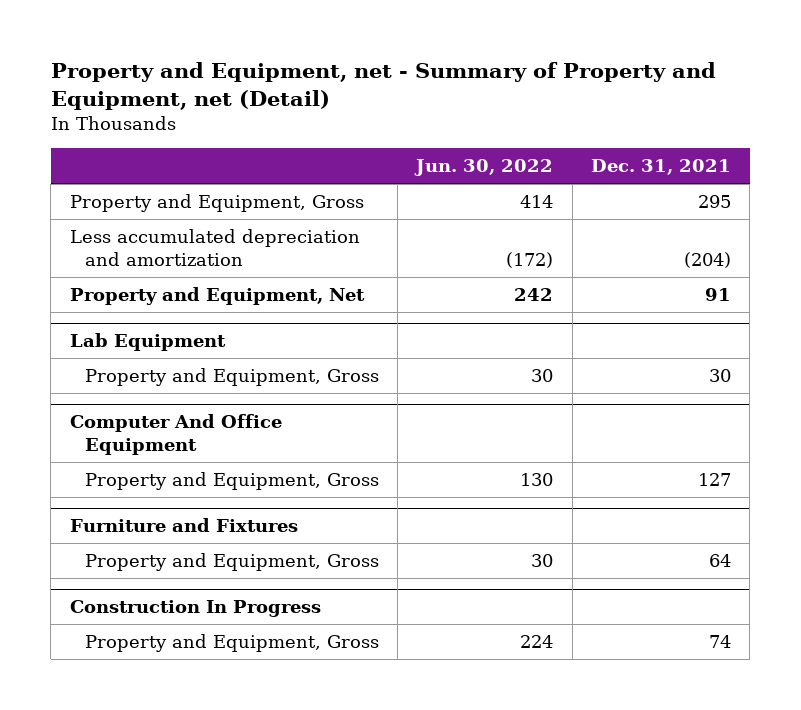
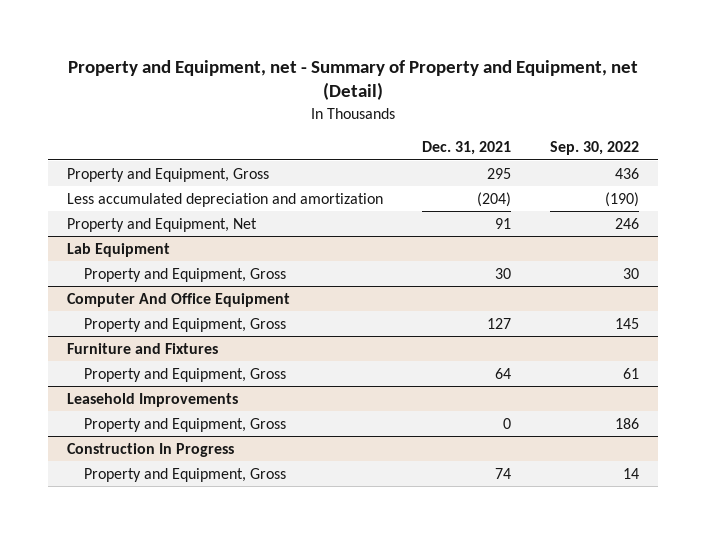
[414,159,554,177] Jun. 30, 2022 -> none
none -> [549,141,639,156] Sep. 30, 2022
none -> [67,392,239,407] Leasehold Improvements
none -> [83,417,286,432] Property and Equipment, Gross

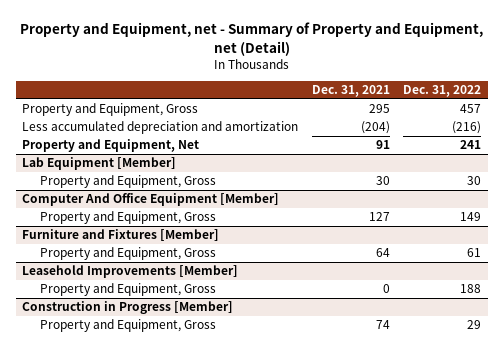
[549,141,639,156] Sep. 30, 2022 -> none
none -> [402,85,481,98] Dec. 31, 2022
[67,242,171,257] Lab Equipment -> [22,157,177,171] Lab Equipment [Member]
[67,292,291,307] Computer And Office Equipment -> [22,193,280,207] Computer And Office Equipment [Member]
[67,342,219,354] Furniture and Fixtures -> [22,229,220,242] Furniture and Fixtures [Member]
[67,392,239,407] Leasehold Improvements -> [22,265,239,279] Leasehold Improvements [Member]
[67,442,235,457] Construction In Progress -> [22,301,234,315] Construction in Progress [Member]

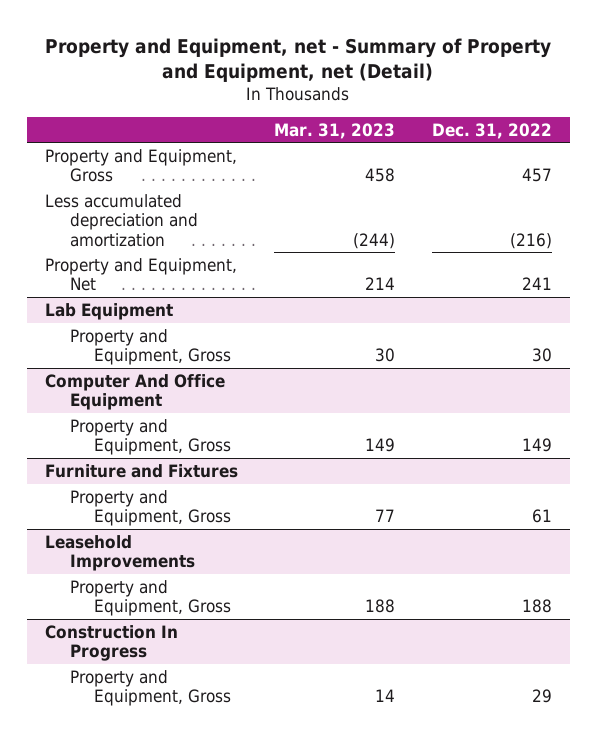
[311,85,390,98] Dec. 31, 2021 -> none
none -> [274,122,396,139] Mar. 31, 2023
[22,157,177,171] Lab Equipment [Member] -> [45,302,174,320] Lab Equipment
[22,193,280,207] Computer And Office Equipment [Member] -> [45,373,226,411] Computer And Office Equipment
[22,229,220,242] Furniture and Fixtures [Member] -> [45,463,239,478] Furniture and Fixtures
[22,265,239,279] Leasehold Improvements [Member] -> [45,534,195,572] Leasehold Improvements
[22,301,234,315] Construction in Progress [Member] -> [45,624,179,662] Construction In Progress

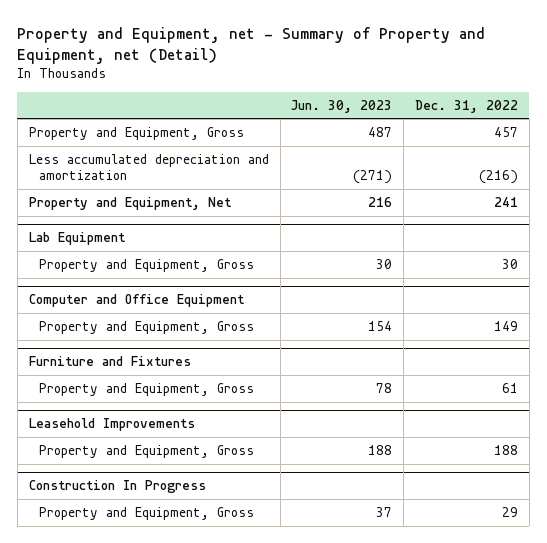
[274,122,396,139] Mar. 31, 2023 -> none
none -> [291,99,393,113] Jun. 30, 2023
[45,373,226,411] Computer And Office Equipment -> [28,294,245,308] Computer and Office Equipment

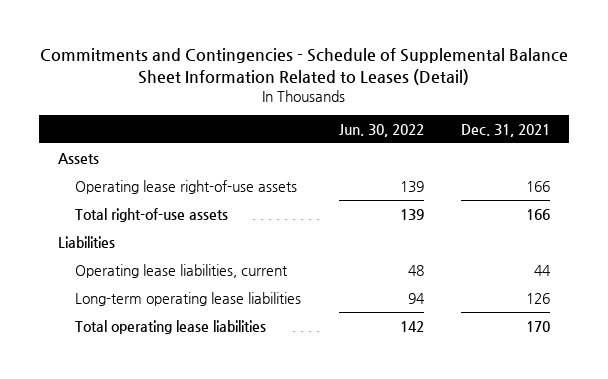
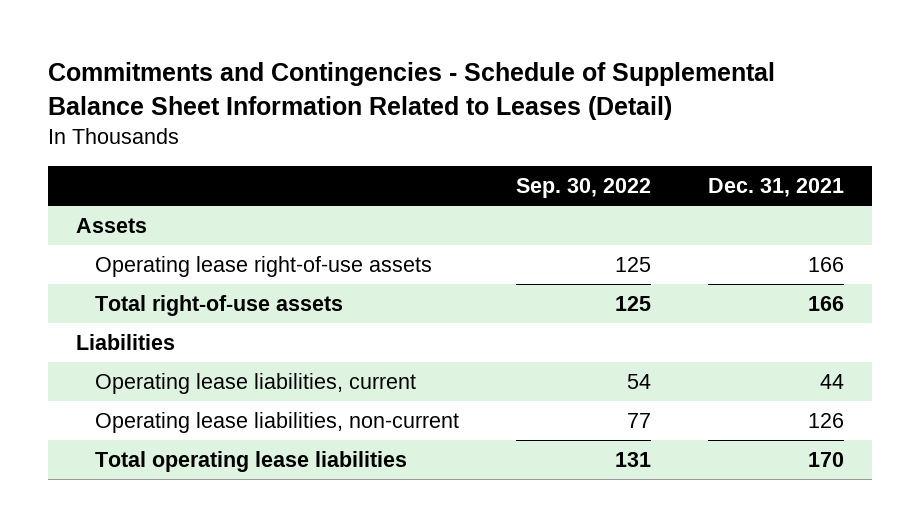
[338,123,424,137] Jun. 30, 2022 -> none
none -> [516,178,652,199] Sep. 30, 2022
[74,291,301,306] Long-term operating lease liabilities -> [95,411,460,433] Operating lease liabilities, non-current

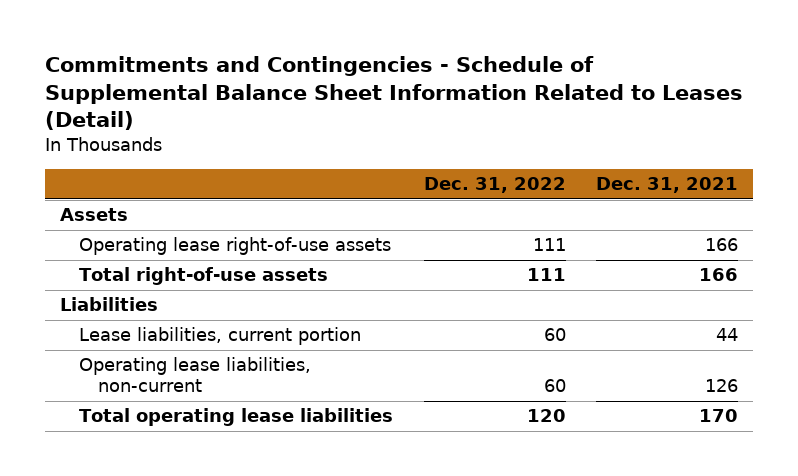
[516,178,652,199] Sep. 30, 2022 -> none
none -> [423,177,566,194] Dec. 31, 2022
[95,372,417,394] Operating lease liabilities, current -> [79,327,362,346] Lease liabilities, current portion

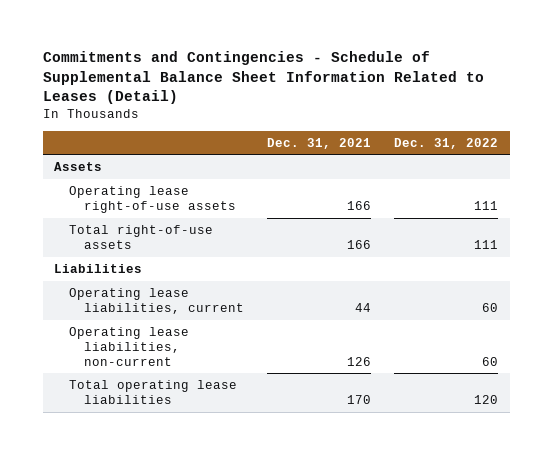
[79,327,362,346] Lease liabilities, current portion -> [69,287,245,314] Operating lease liabilities, current

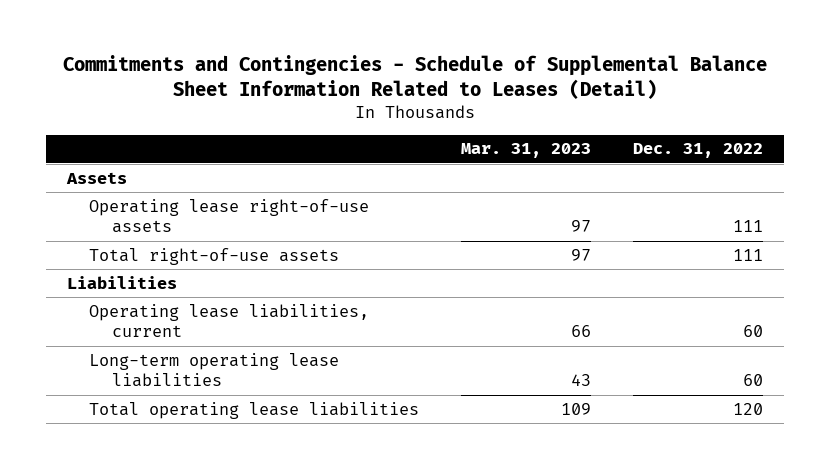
[267,137,372,149] Dec. 31, 2021 -> none
none -> [460,143,591,159] Mar. 31, 2023
[69,326,190,366] Operating lease liabilities, non-current -> [89,352,340,388] Long-term operating lease liabilities

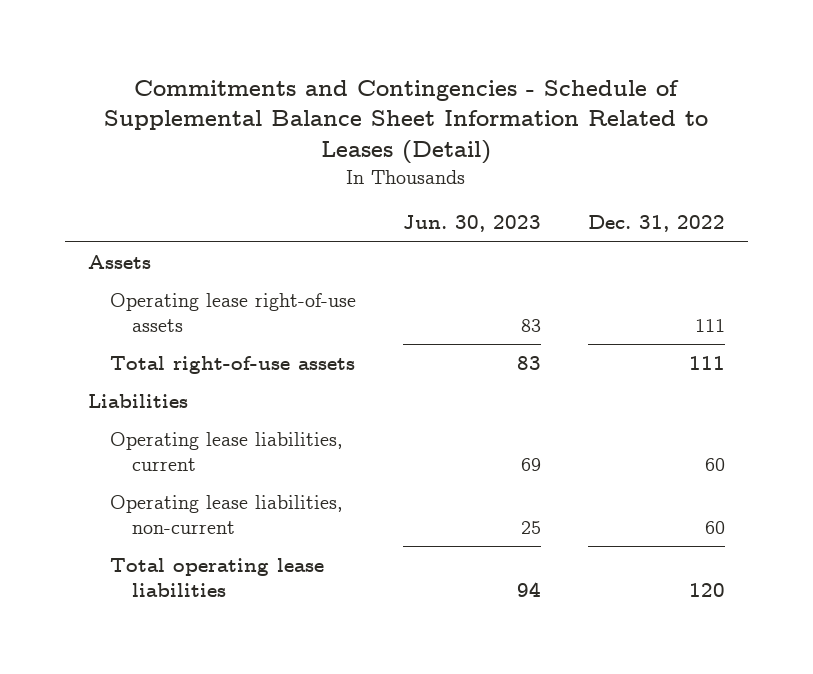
[460,143,591,159] Mar. 31, 2023 -> none
none -> [402,215,541,233] Jun. 30, 2023
[89,352,340,388] Long-term operating lease liabilities -> [110,494,344,534] Operating lease liabilities, non-current

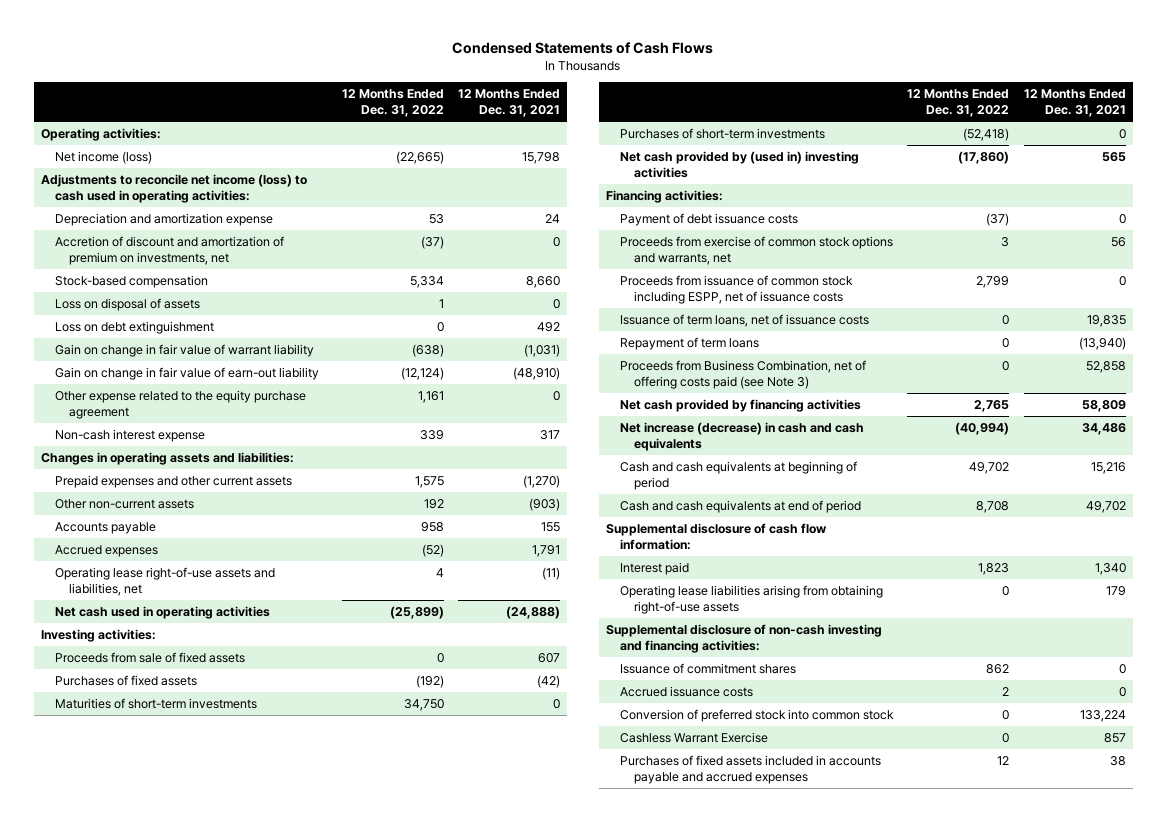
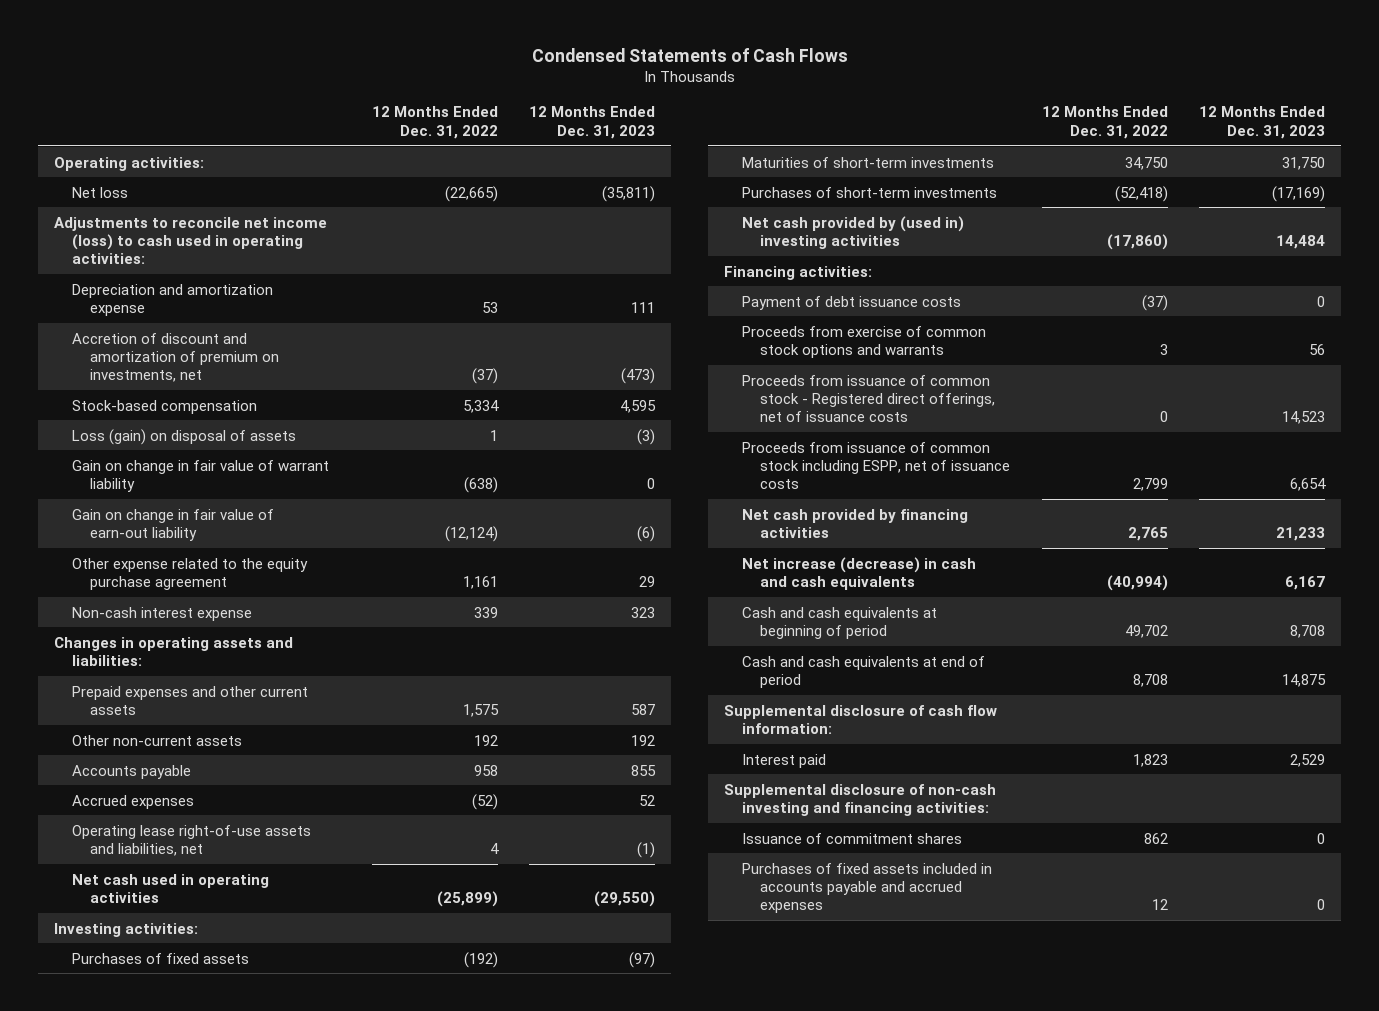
[458,89,561,118] 12 Months Ended Dec. 31, 2021 -> none
none -> [529,106,656,139] 12 Months Ended Dec. 31, 2023
[54,150,152,164] Net income (loss) -> [72,186,129,198] Net loss
[54,320,214,334] Loss on debt extinguishment -> none
[54,297,200,311] Loss on disposal of assets -> [72,428,297,445] Loss (gain) on disposal of assets
[54,651,245,663] Proceeds from sale of fixed assets -> none
[619,235,893,266] Proceeds from exercise of common stock options and warrants, net -> [742,325,987,358] Proceeds from exercise of common stock options and warrants
none -> [742,374,996,423] Proceeds from issuance of common stock - Registered direct offerings, net of issuance costs
[619,313,869,327] Issuance of term loans, net of issuance costs -> none
[619,336,759,350] Repayment of term loans -> none
[619,359,866,390] Proceeds from Business Combination, net of offering costs paid (see Note 3) -> none
[619,584,883,615] Operating lease liabilities arising from obtaining right-of-use assets -> none
[619,685,753,697] Accrued issuance costs -> none
[619,708,894,722] Conversion of preferred stock into common stock -> none
[619,731,768,743] Cashless Warrant Exercise -> none

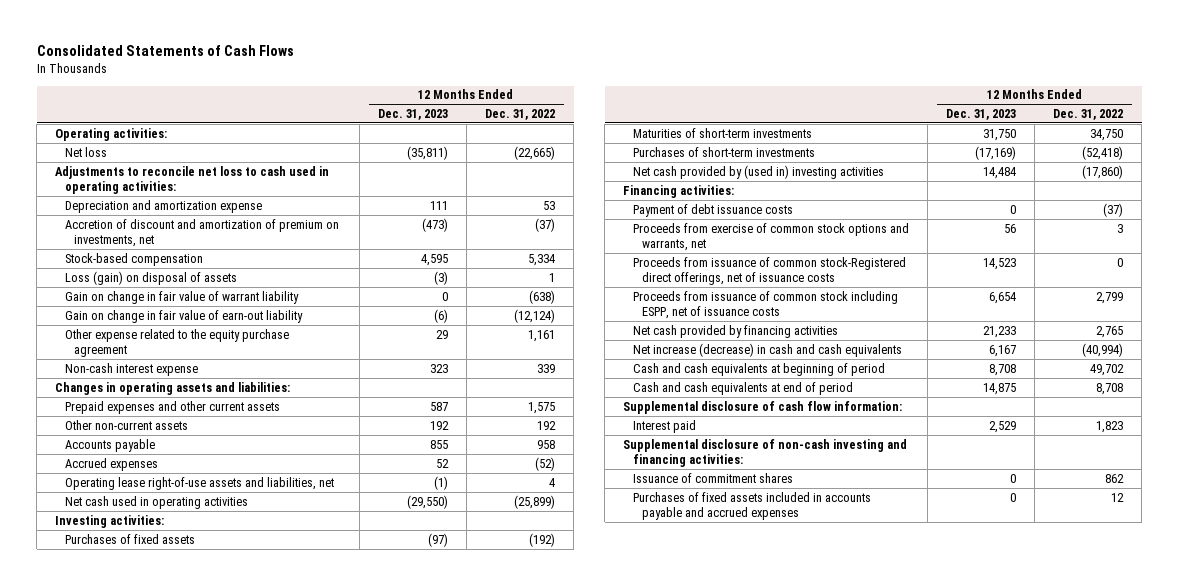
[531,47,848,62] Condensed Statements of Cash Flows -> [36,45,294,57] Consolidated Statements of Cash Flows
[54,216,328,265] Adjustments to reconcile net income (loss) to cash used in operating activities: -> [55,165,330,194] Adjustments to reconcile net loss to cash used in operating activities:
[742,325,987,358] Proceeds from exercise of common stock options and warrants -> [632,222,909,251] Proceeds from exercise of common stock options and warrants, net
[742,374,996,423] Proceeds from issuance of common stock - Registered direct offerings, net of issuance costs -> [632,256,906,285] Proceeds from issuance of common stock-Registered direct offerings, net of issuance costs

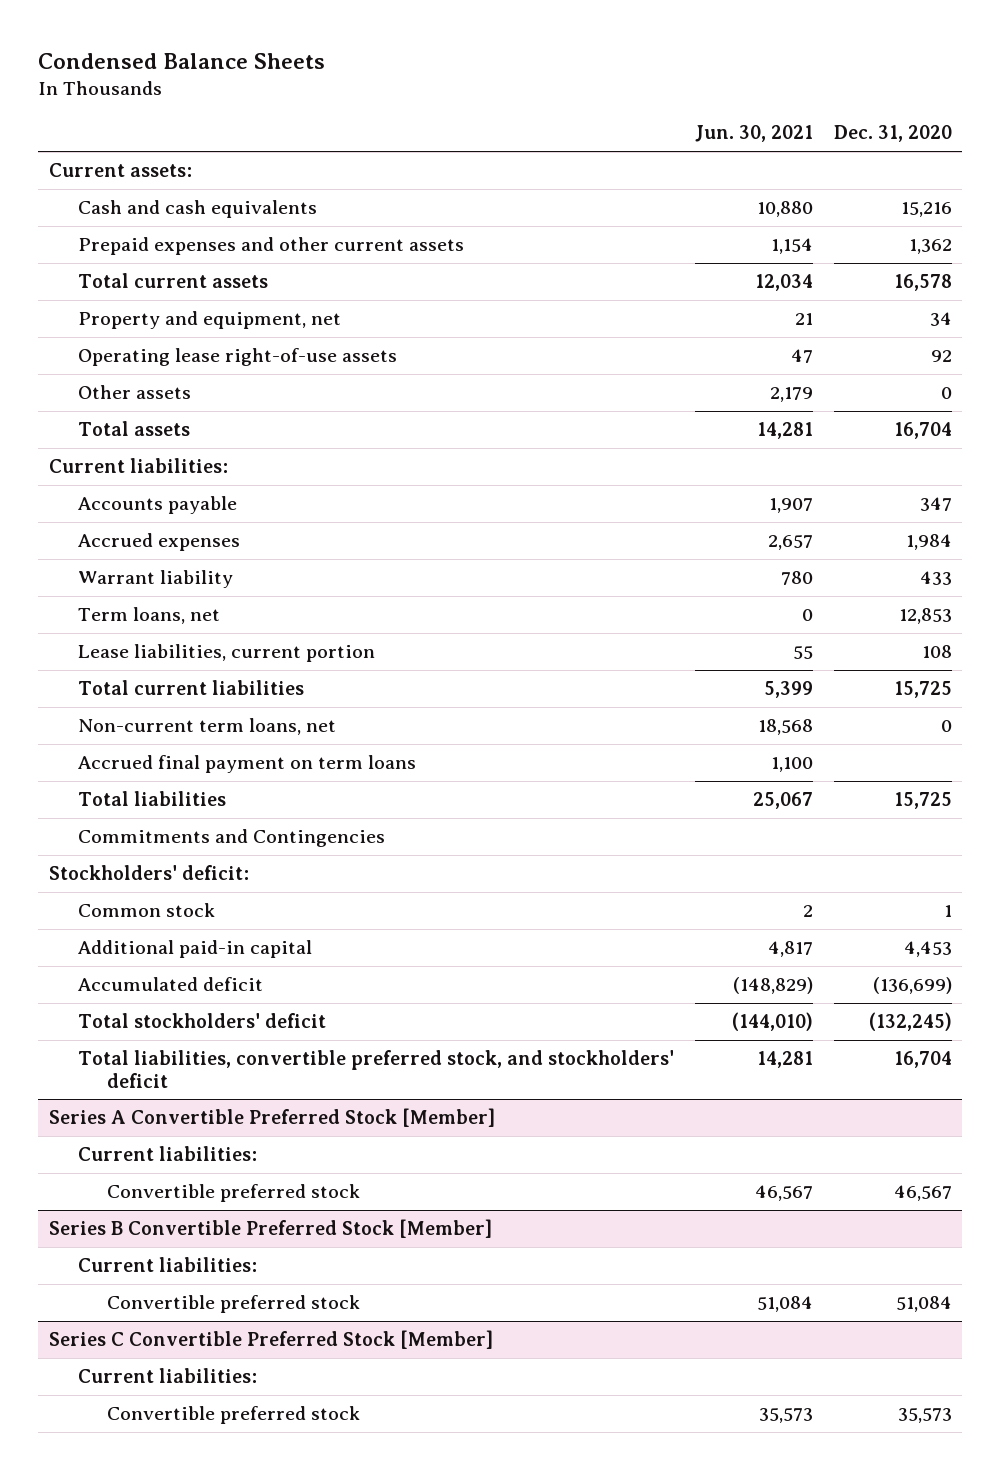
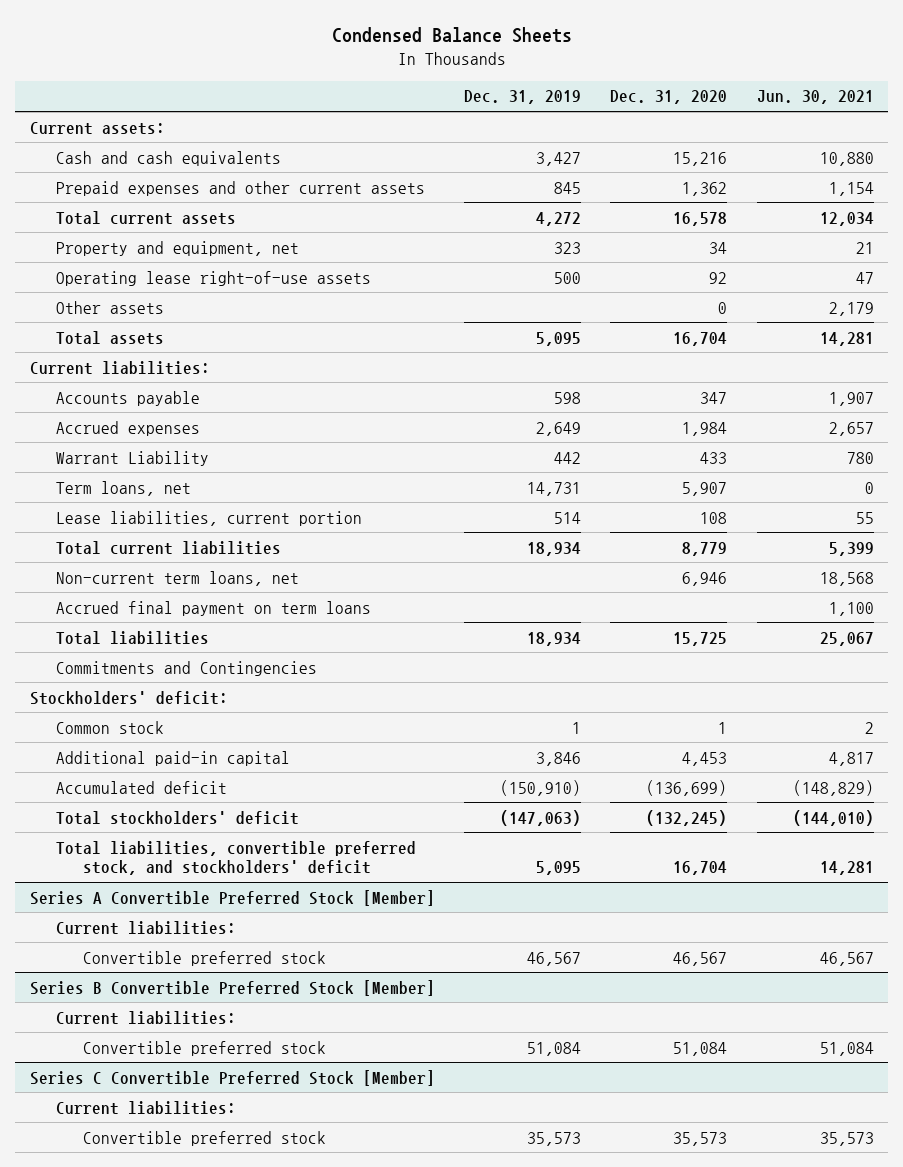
none -> [463,90,581,105] Dec. 31, 2019
[78,570,234,589] Warrant liability -> [56,450,210,466] Warrant Liability
[898,608,952,625] 12,853 -> [682,481,728,496] 5,907
[893,681,952,699] 15,725 -> [682,541,728,556] 8,779
[940,720,952,733] 0 -> [682,571,728,586] 6,946

